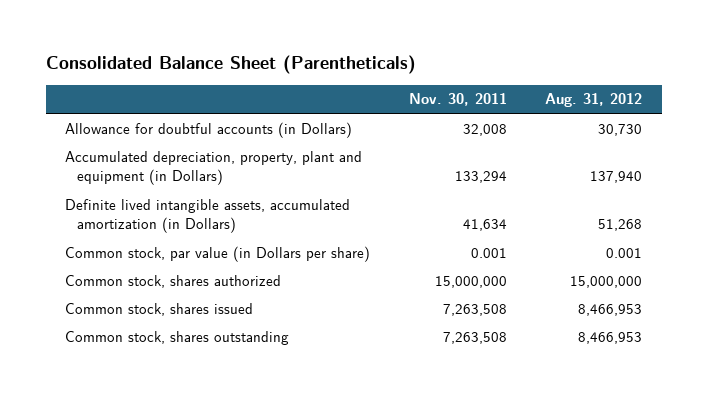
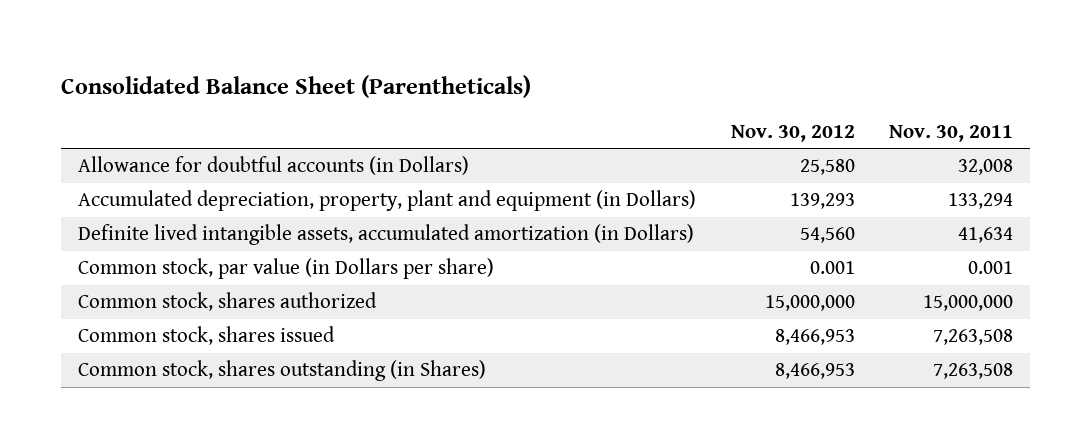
[545,93,643,108] Aug. 31, 2012 -> none
none -> [730,125,855,143] Nov. 30, 2012
[65,330,290,345] Common stock, shares outstanding -> [78,360,487,382] Common stock, shares outstanding (in Shares)

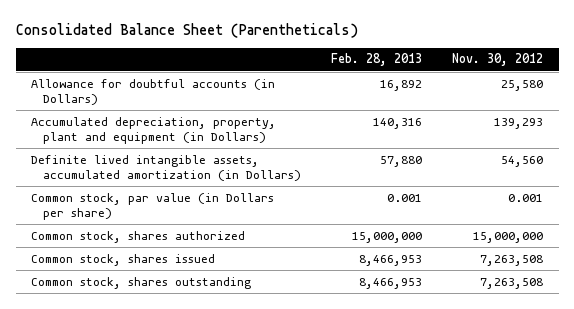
[888,125,1013,143] Nov. 30, 2011 -> none
none -> [331,53,423,67] Feb. 28, 2013
[774,329,855,346] 8,466,953 -> [480,254,544,266] 7,263,508
[78,360,487,382] Common stock, shares outstanding (in Shares) -> [30,276,251,289] Common stock, shares outstanding
[774,363,855,380] 8,466,953 -> [480,277,544,289] 7,263,508

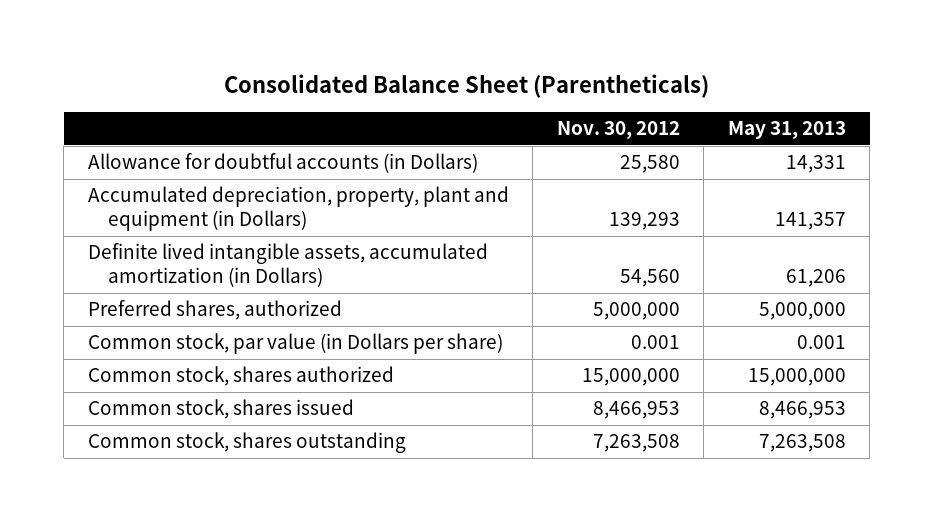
[331,53,423,67] Feb. 28, 2013 -> none
none -> [727,121,846,140] May 31, 2013
none -> [87,300,342,321] Preferred shares, authorized
[480,254,544,266] 7,263,508 -> [592,401,680,420] 8,466,953

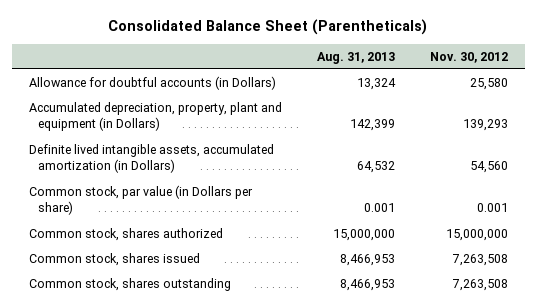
[727,121,846,140] May 31, 2013 -> none
none -> [316,51,395,64] Aug. 31, 2013
[87,300,342,321] Preferred shares, authorized -> none
[592,401,680,420] 8,466,953 -> [451,254,508,267] 7,263,508

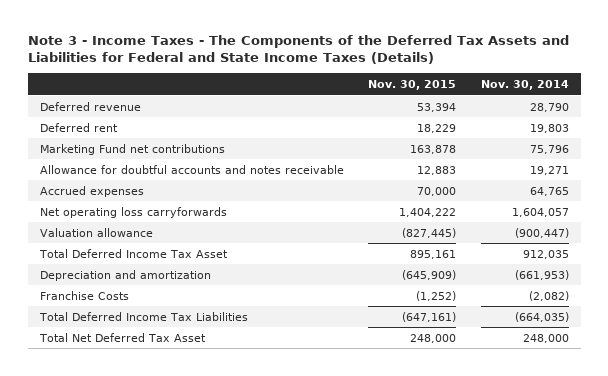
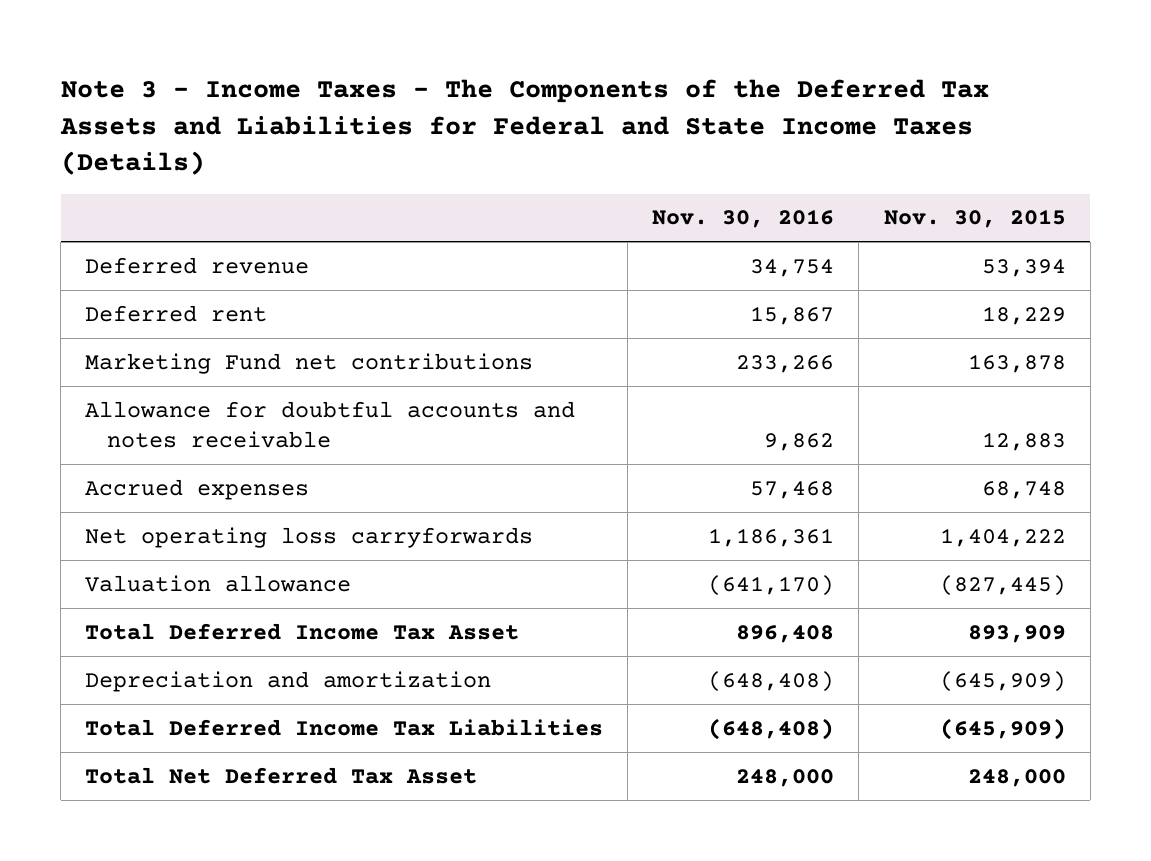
[480,80,569,91] Nov. 30, 2014 -> none
none -> [652,209,835,229] Nov. 30, 2016
[417,186,457,196] 70,000 -> [981,480,1066,499] 68,748
[410,249,457,259] 895,161 -> [967,624,1066,643] 893,909
[39,290,129,300] Franchise Costs -> none
[402,311,457,322] (647,161) -> [939,717,1066,740] (645,909)

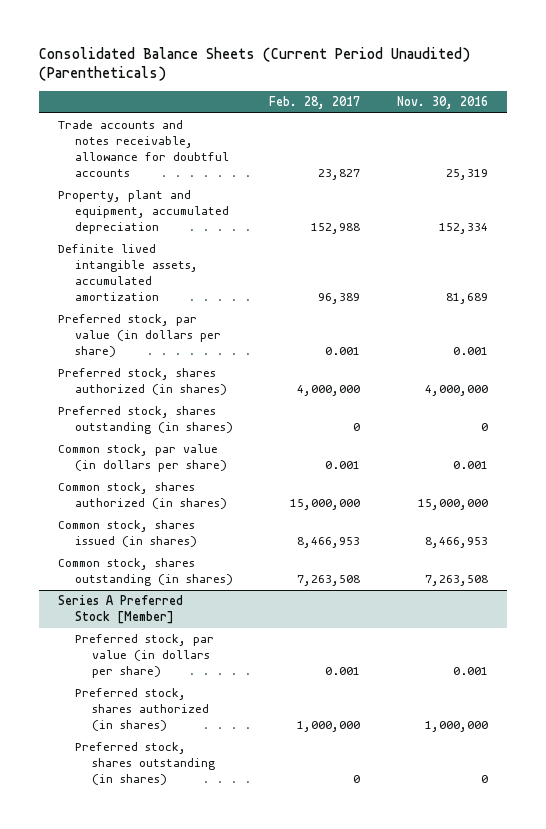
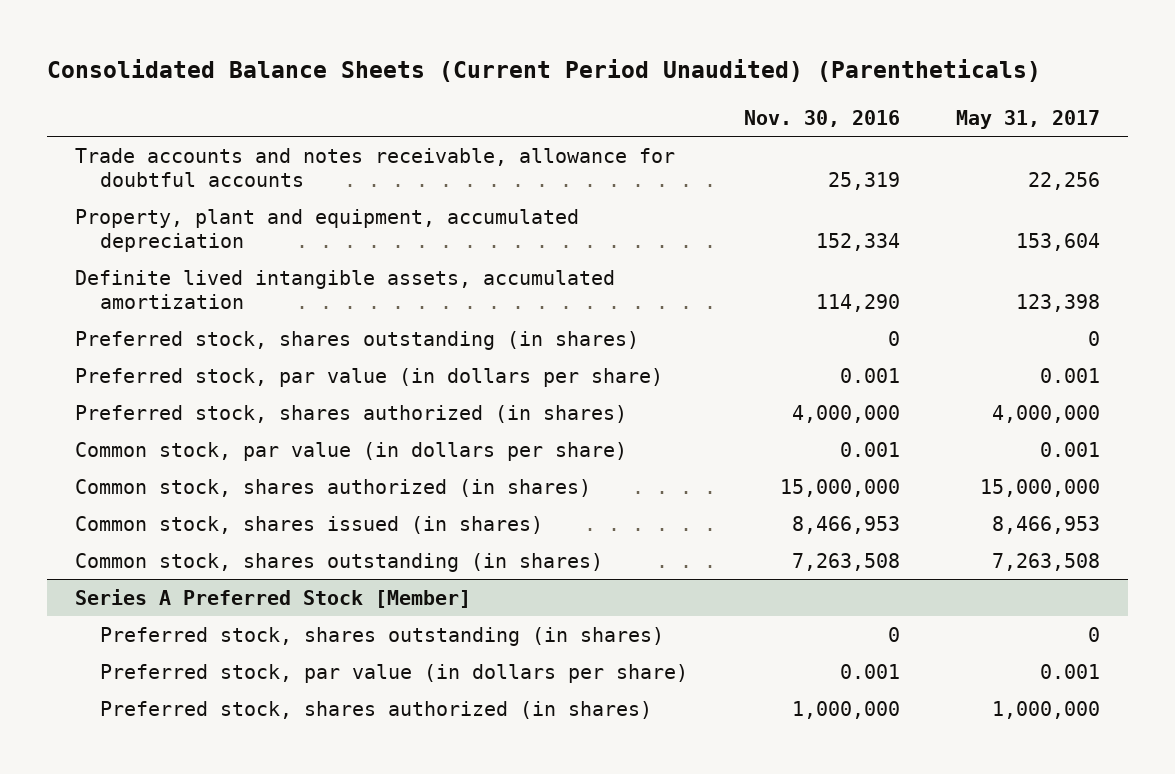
[269,96,361,110] Feb. 28, 2017 -> none
none -> [956,109,1101,129] May 31, 2017
[446,293,489,305] 81,689 -> [816,293,901,312] 114,290
[57,406,233,435] Preferred stock, shares outstanding (in shares) -> [75,331,640,351] Preferred stock, shares outstanding (in shares)
[74,742,215,786] Preferred stock, shares outstanding (in shares) -> [100,627,665,647] Preferred stock, shares outstanding (in shares)

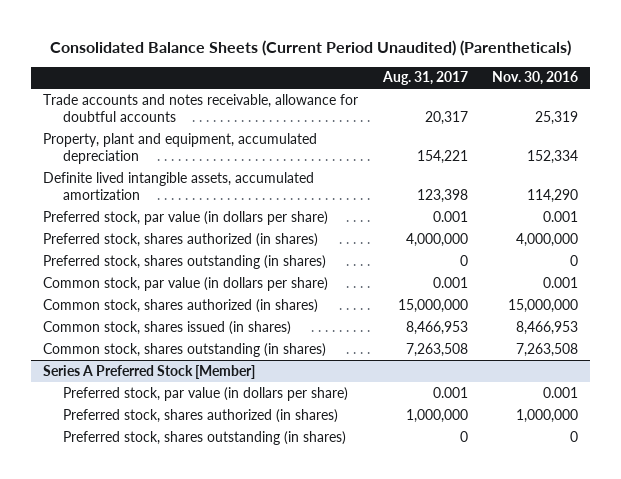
[956,109,1101,129] May 31, 2017 -> none
none -> [381,71,468,86] Aug. 31, 2017
[75,331,640,351] Preferred stock, shares outstanding (in shares) -> [43,254,327,269] Preferred stock, shares outstanding (in shares)
[100,627,665,647] Preferred stock, shares outstanding (in shares) -> [62,430,346,445] Preferred stock, shares outstanding (in shares)

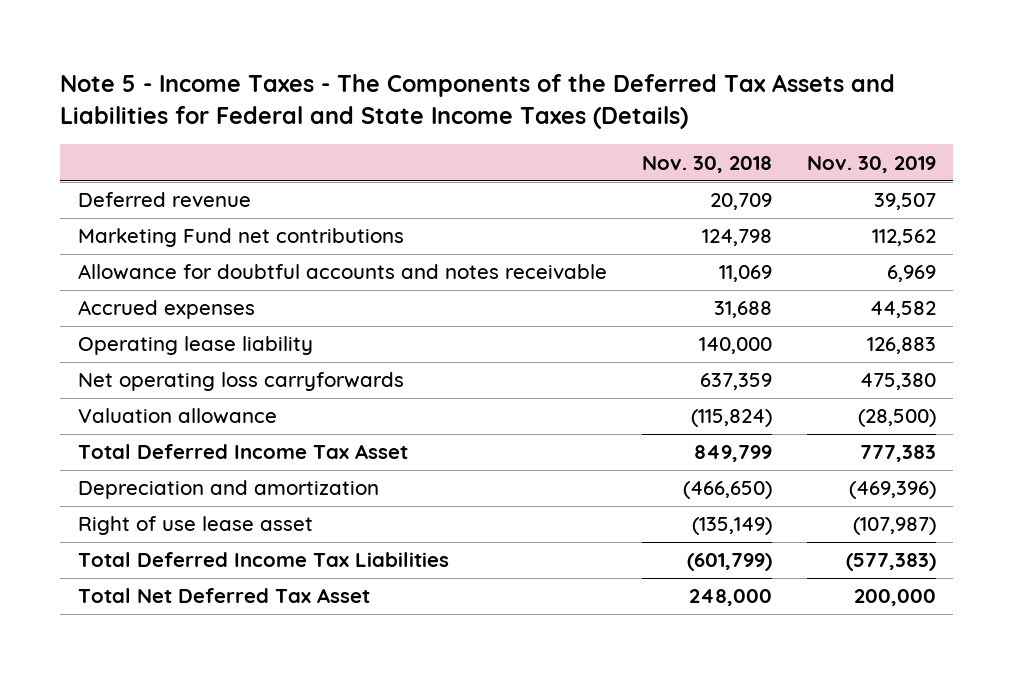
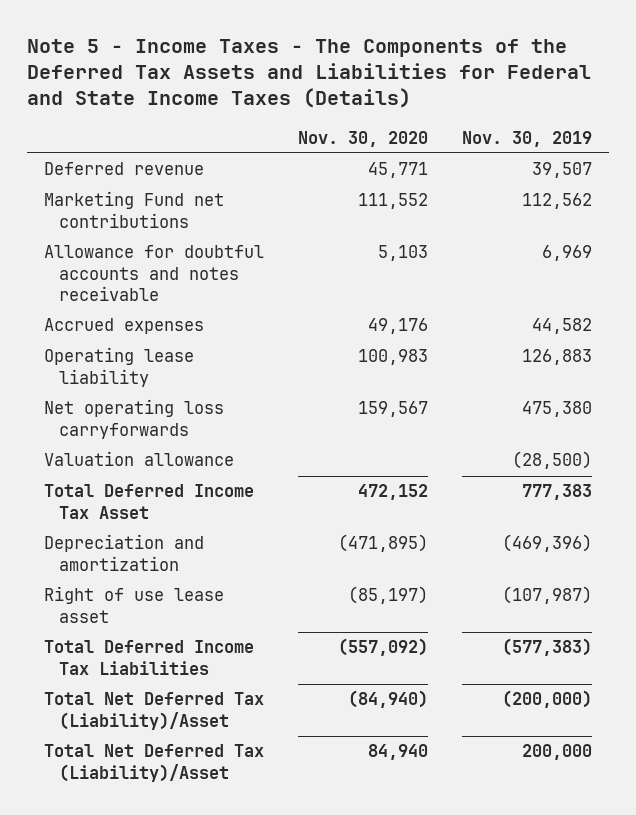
[641,155,772,173] Nov. 30, 2018 -> none
none -> [298,130,429,147] Nov. 30, 2020
[77,588,370,604] Total Net Deferred Tax Asset -> [44,692,265,730] Total Net Deferred Tax (Liability)/Asset
[853,589,936,607] 200,000 -> [502,690,593,709] (200,000)
none -> [44,744,265,782] Total Net Deferred Tax (Liability)/Asset

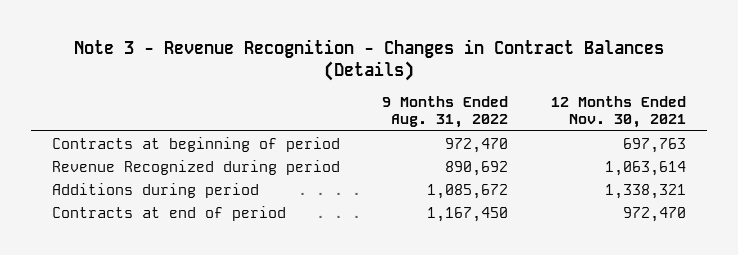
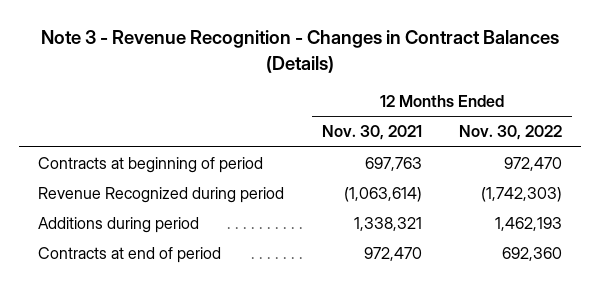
[382,96,509,129] 9 Months Ended Aug. 31, 2022 -> none
none -> [459,125,563,141] Nov. 30, 2022
[604,160,686,176] 1,063,614 -> [343,187,422,203] (1,063,614)

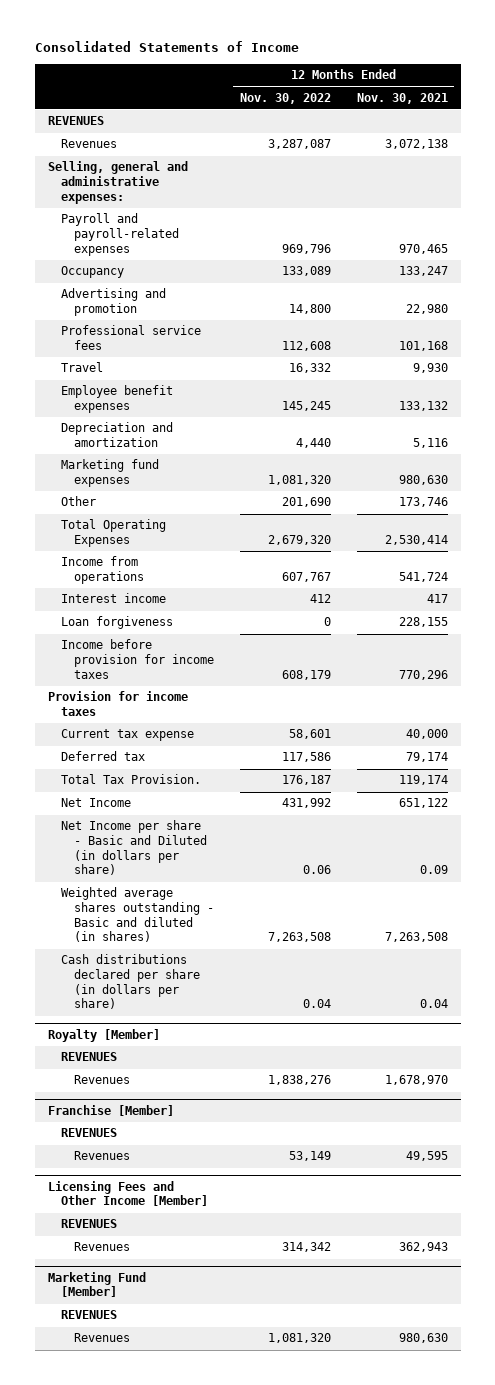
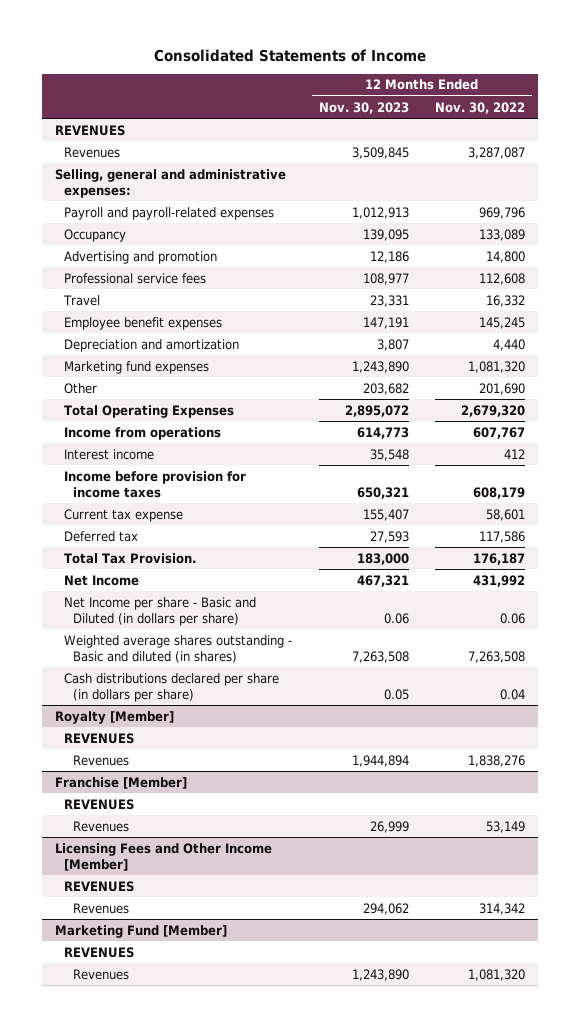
[356,92,448,104] Nov. 30, 2021 -> none
none -> [318,101,409,114] Nov. 30, 2023
[60,616,173,630] Loan forgiveness -> none
[47,691,188,717] Provision for income taxes -> none

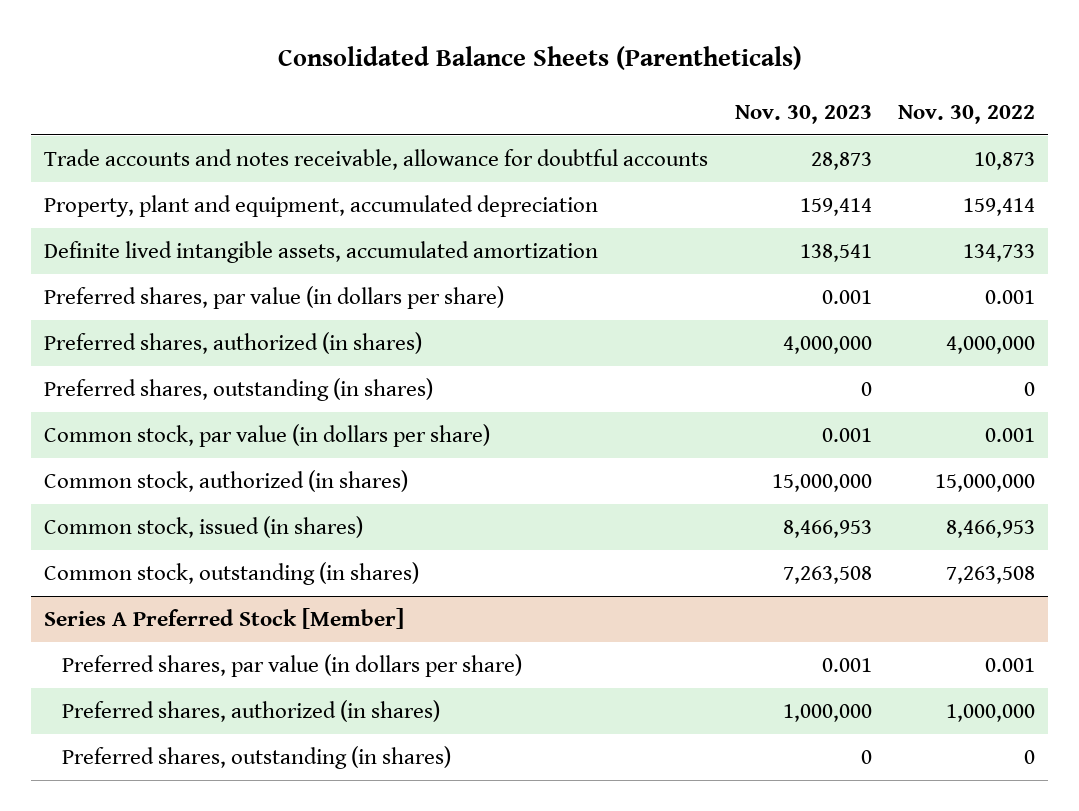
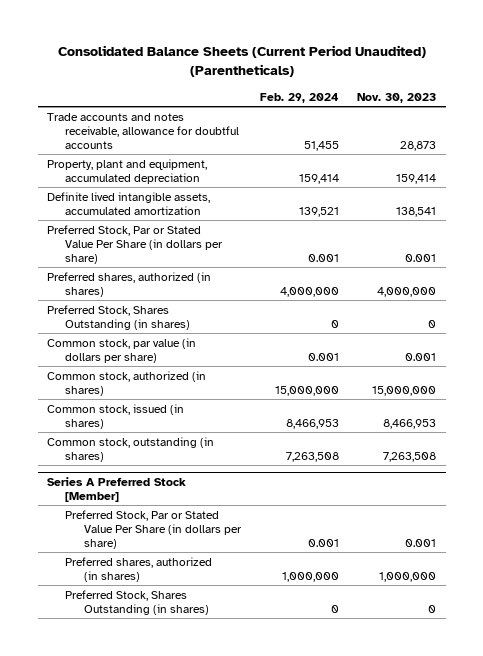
[277,46,802,71] Consolidated Balance Sheets (Parentheticals) -> [57,45,426,78] Consolidated Balance Sheets (Current Period Unaudited) (Parentheticals)
[897,104,1035,124] Nov. 30, 2022 -> none
none -> [259,93,339,104] Feb. 29, 2024
[44,286,505,310] Preferred shares, par value (in dollars per share) -> [46,224,224,265] Preferred Stock, Par or Stated Value Per Share (in dollars per share)
[44,378,434,402] Preferred shares, outstanding (in shares) -> [46,304,191,330] Preferred Stock, Shares Outstanding (in shares)
[62,654,523,678] Preferred shares, par value (in dollars per share) -> [65,509,242,550] Preferred Stock, Par or Stated Value Per Share (in dollars per share)
[62,746,452,770] Preferred shares, outstanding (in shares) -> [65,589,209,615] Preferred Stock, Shares Outstanding (in shares)

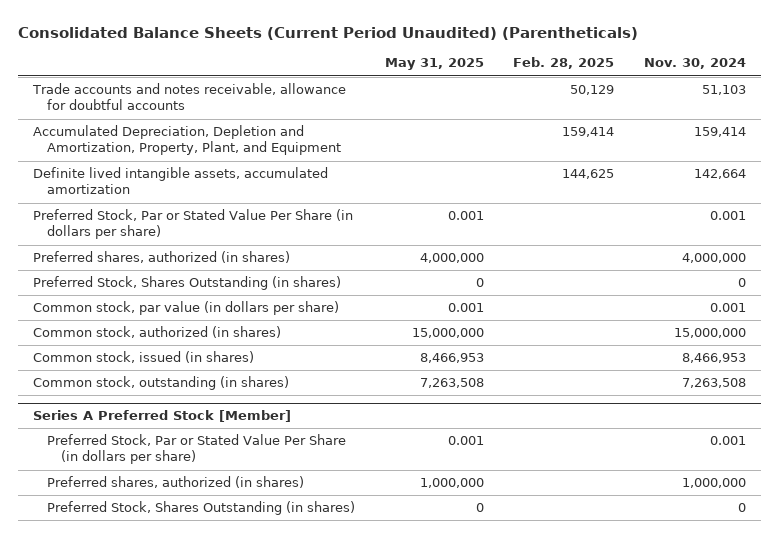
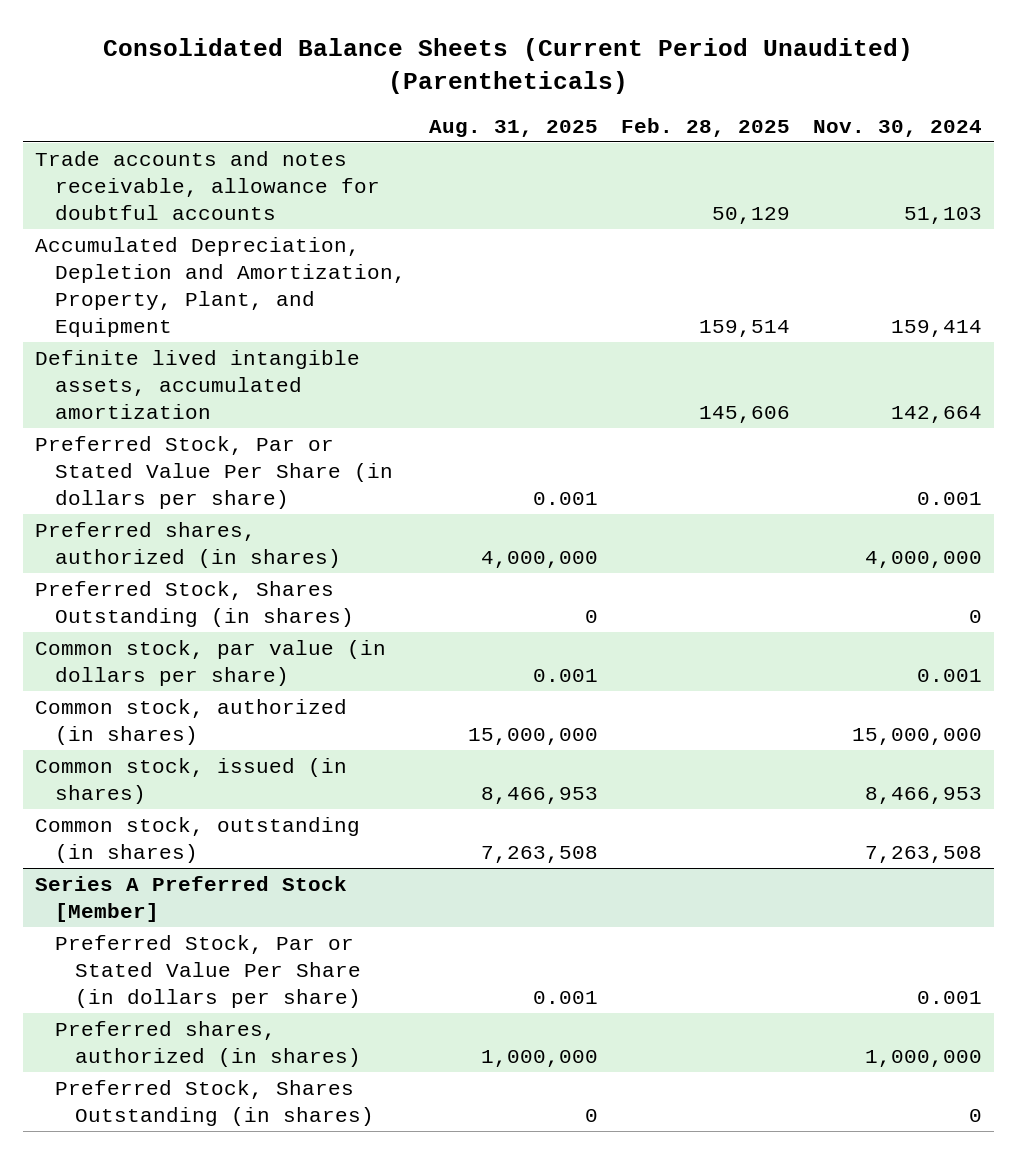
[384,58,484,71] May 31, 2025 -> none
none -> [428,119,598,137] Aug. 31, 2025
[562,127,615,138] 159,414 -> [698,320,790,338] 159,514
[562,169,615,180] 144,625 -> [698,406,790,424] 145,606

